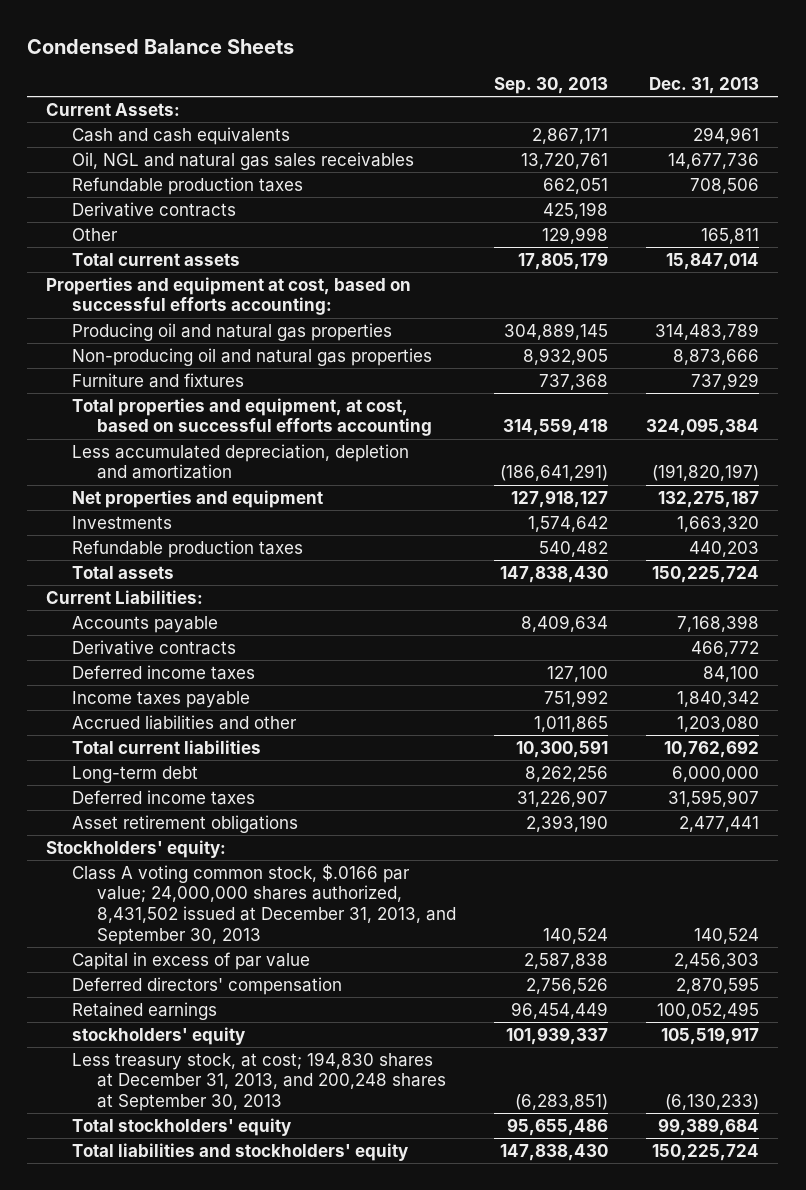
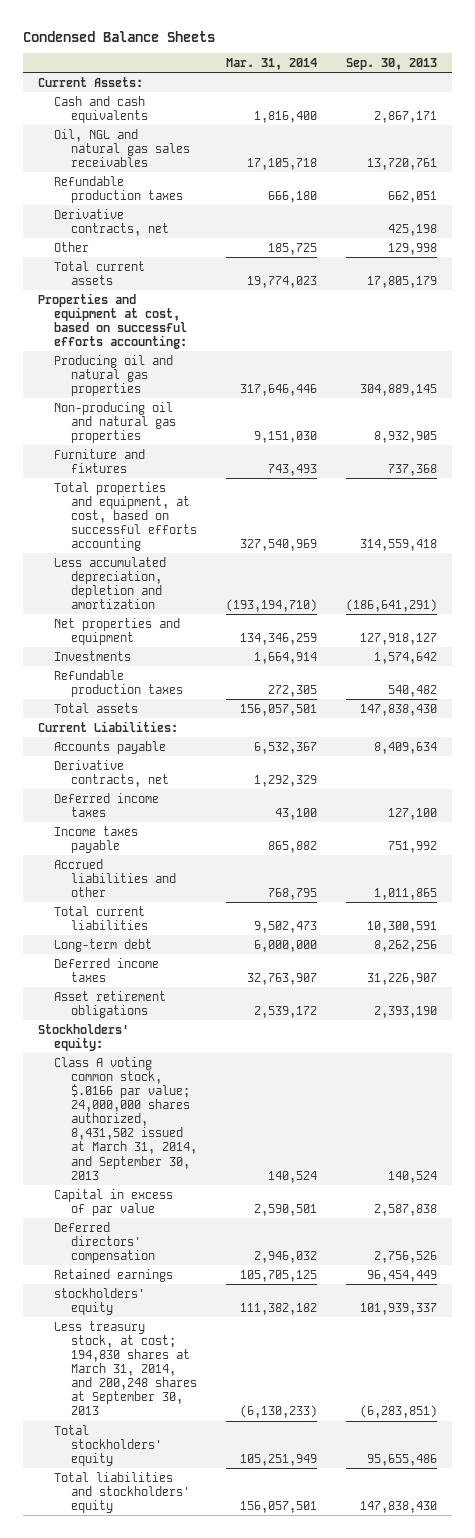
[649,77,760,95] Dec. 31, 2013 -> none
none -> [226,57,318,70] Mar. 31, 2014
[71,201,236,217] Derivative contracts -> [54,208,170,236] Derivative contracts, net
[71,639,236,655] Derivative contracts -> [54,759,170,787] Derivative contracts, net
[71,863,456,945] Class A voting common stock, $.0166 par value; 24,000,000 shares authorized, 8,431,502 issued at December 31, 2013, and September 30, 2013 -> [54,1056,198,1180] Class A voting common stock, $.0166 par value; 24,000,000 shares authorized, 8,431,502 issued at March 31, 2014, and September 30, 2013
[71,1051,446,1112] Less treasury stock, at cost; 194,830 shares at December 31, 2013, and 200,248 shares at September 30, 2013 -> [54,1320,198,1416] Less treasury stock, at cost; 194,830 shares at March 31, 2014, and 200,248 shares at September 30, 2013

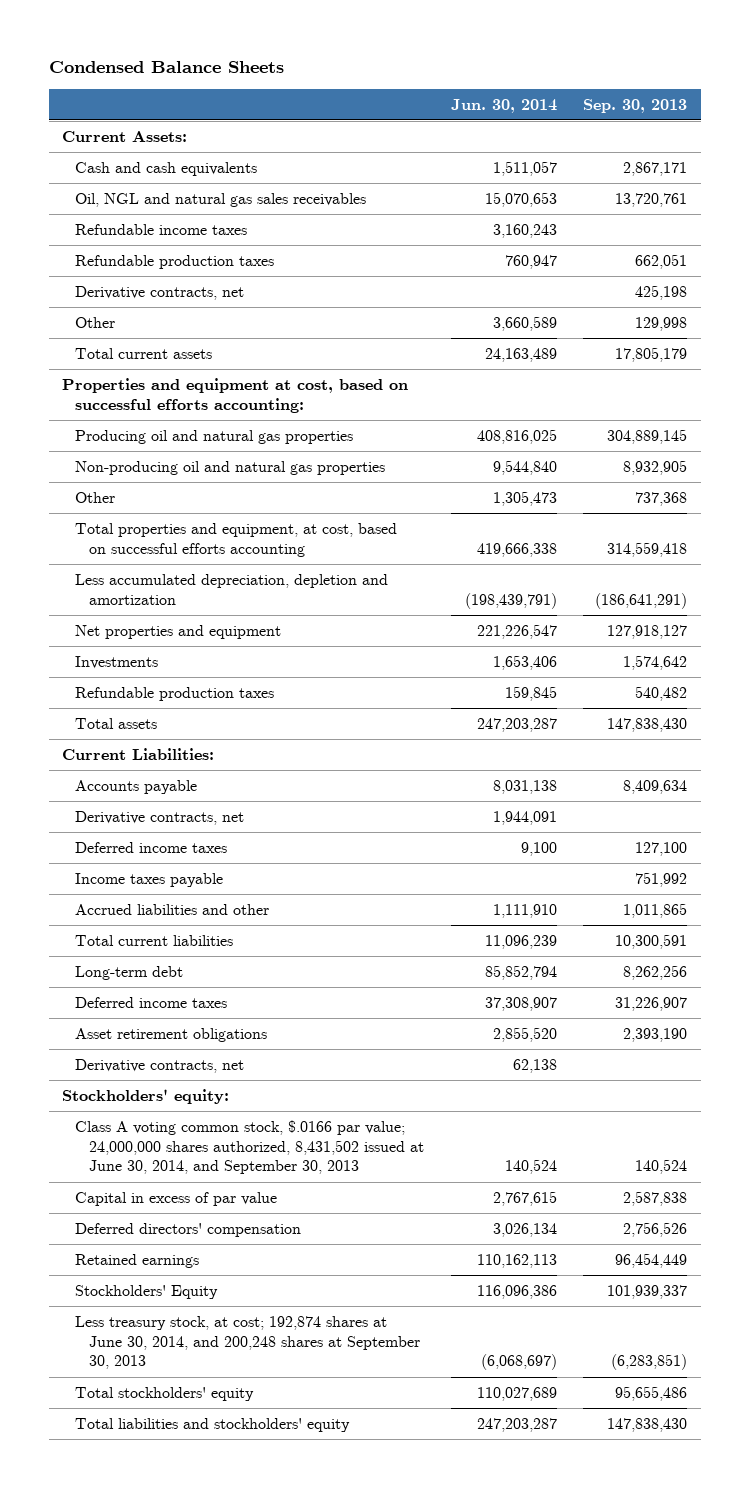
[226,57,318,70] Mar. 31, 2014 -> none
none -> [450,98,557,113] Jun. 30, 2014
none -> [75,224,248,236] Refundable income taxes
[54,448,146,473] Furniture and fixtures -> [75,492,116,504] Other
none -> [75,1059,245,1074] Derivative contracts, net
[54,1056,198,1180] Class A voting common stock, $.0166 par value; 24,000,000 shares authorized, 8,431,502 issued at March 31, 2014, and September 30, 2013 -> [75,1120,424,1175] Class A voting common stock, $.0166 par value; 24,000,000 shares authorized, 8,431,502 issued at June 30, 2014, and September 30, 2013
[54,1287,146,1315] stockholders' equity -> [75,1285,219,1300] Stockholders' Equity
[54,1320,198,1416] Less treasury stock, at cost; 194,830 shares at March 31, 2014, and 200,248 shares at September 30, 2013 -> [75,1316,420,1370] Less treasury stock, at cost; 192,874 shares at June 30, 2014, and 200,248 shares at September 30, 2013

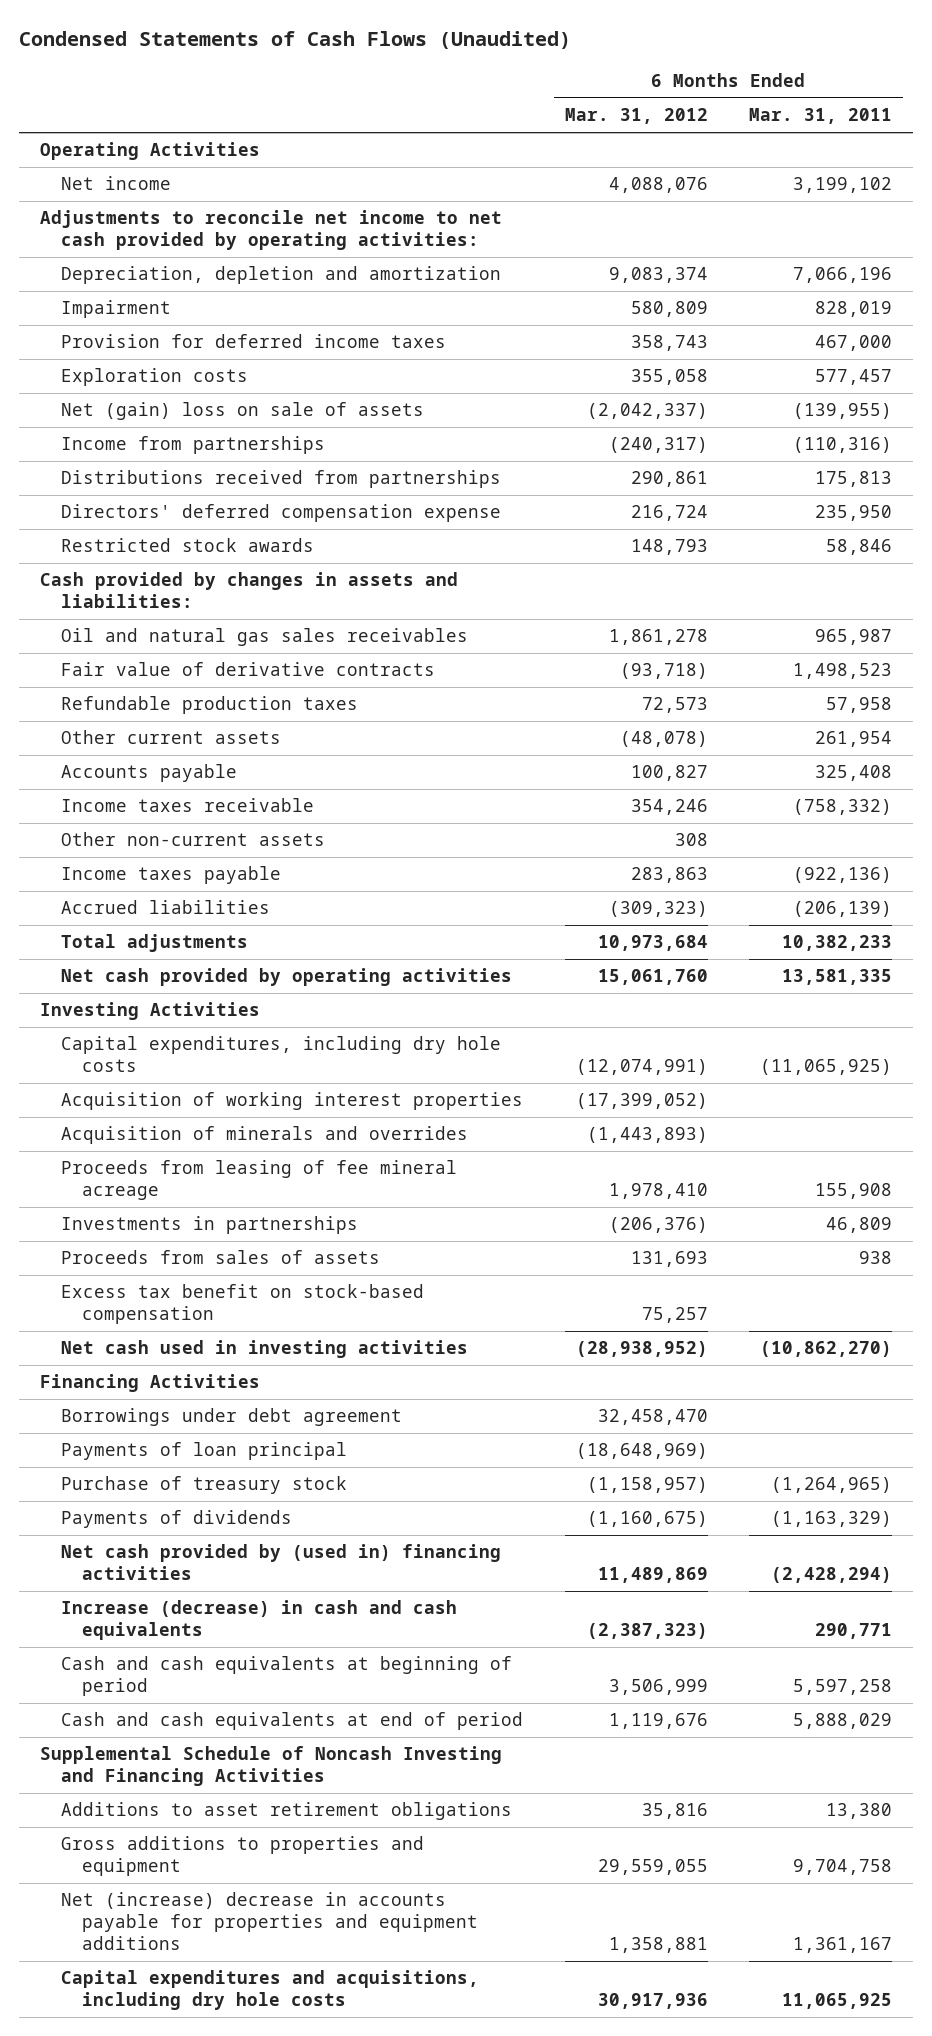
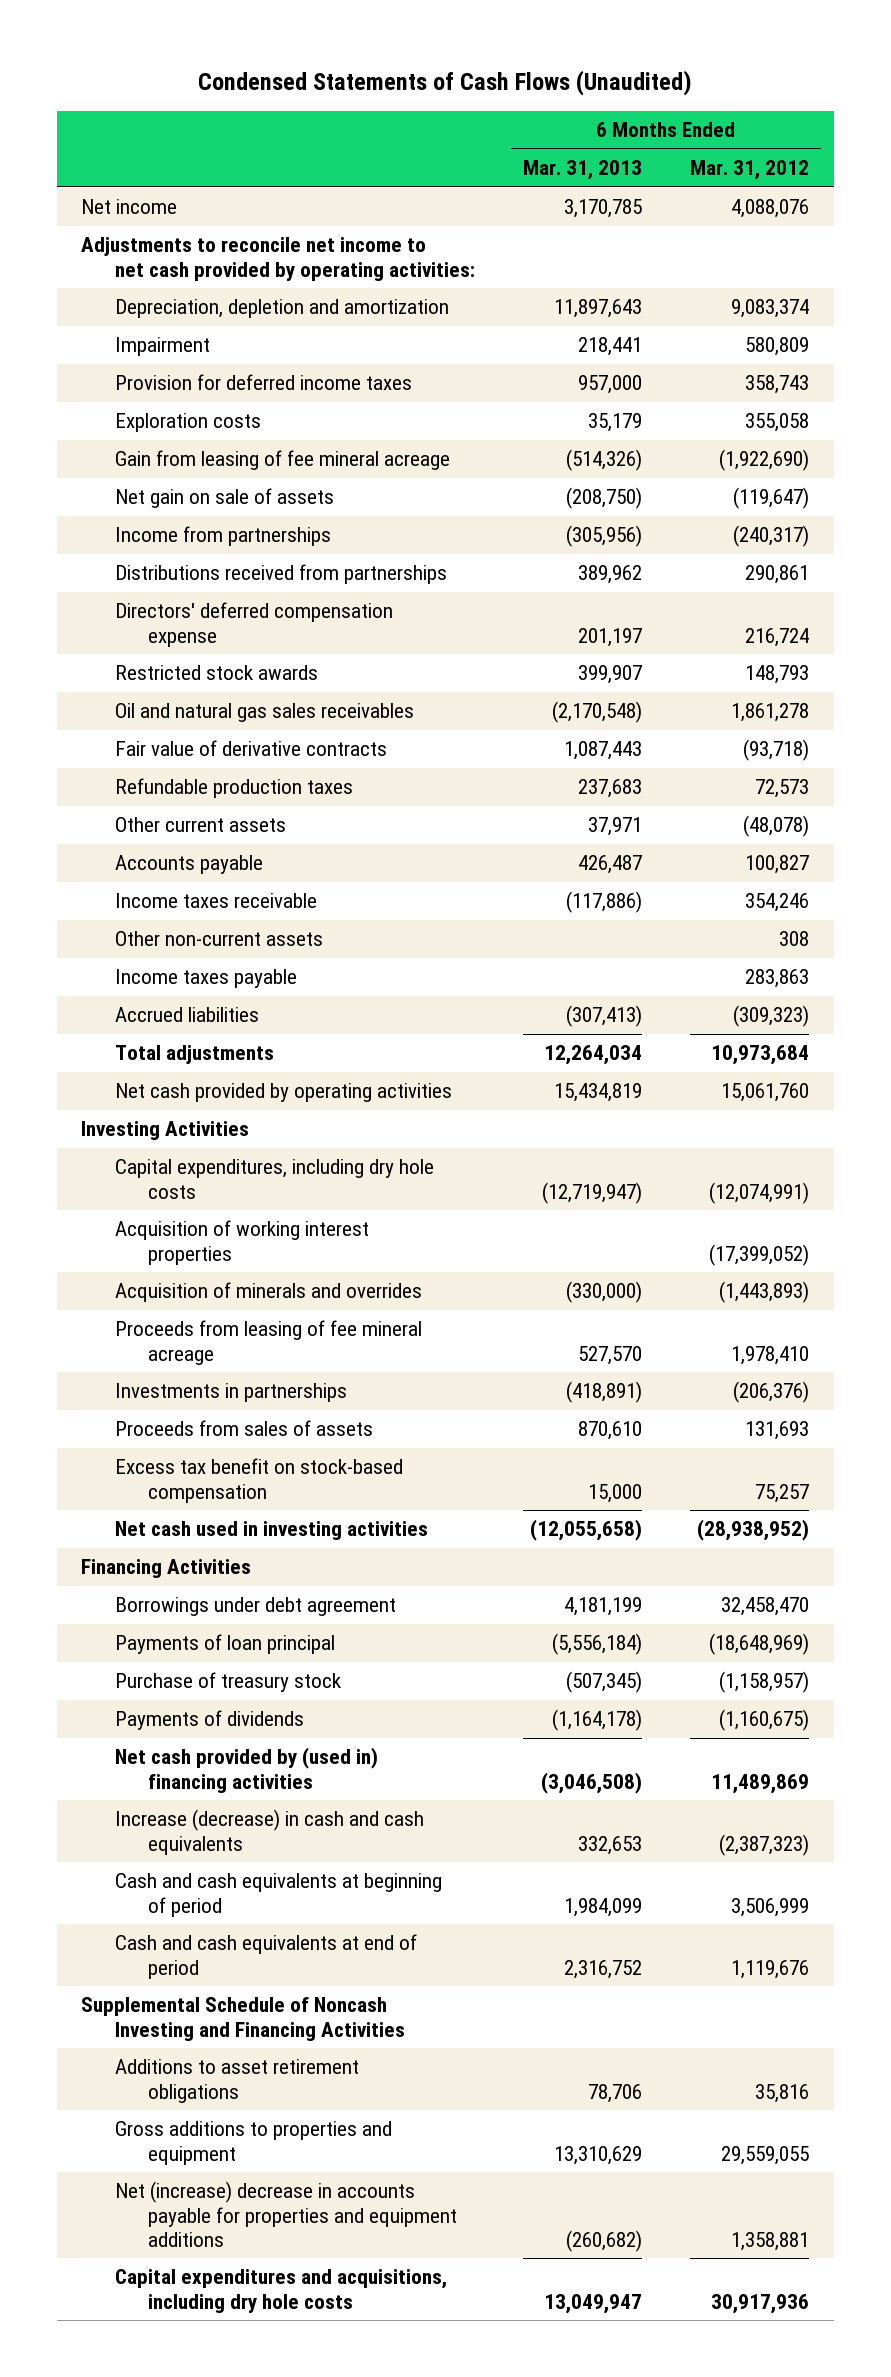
[749,108,893,125] Mar. 31, 2011 -> none
none -> [523,160,643,181] Mar. 31, 2013
[40,142,261,161] Operating Activities -> none
none -> [114,450,450,471] Gain from leasing of fee mineral acreage
[60,402,424,421] Net (gain) loss on sale of assets -> [114,488,334,509] Net gain on sale of assets
[586,403,708,420] (2,042,337) -> [733,487,810,510] (119,647)
[40,572,459,609] Cash provided by changes in assets and liabilities: -> none

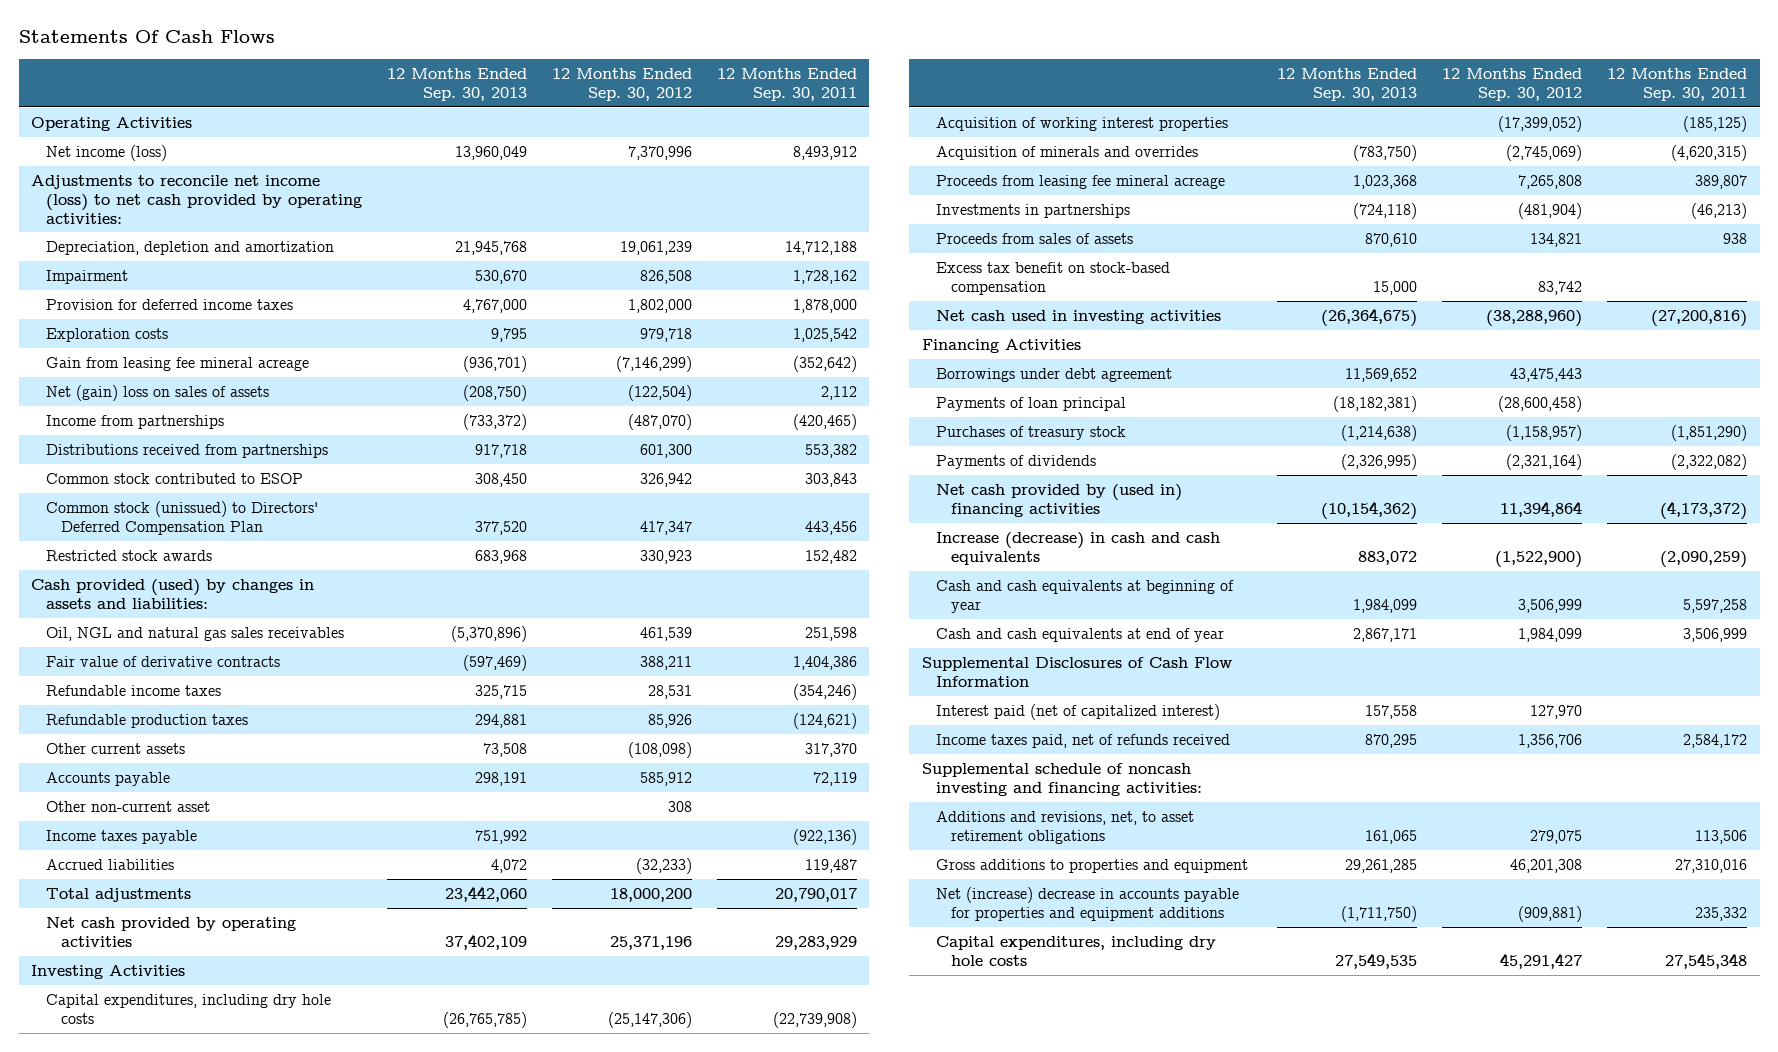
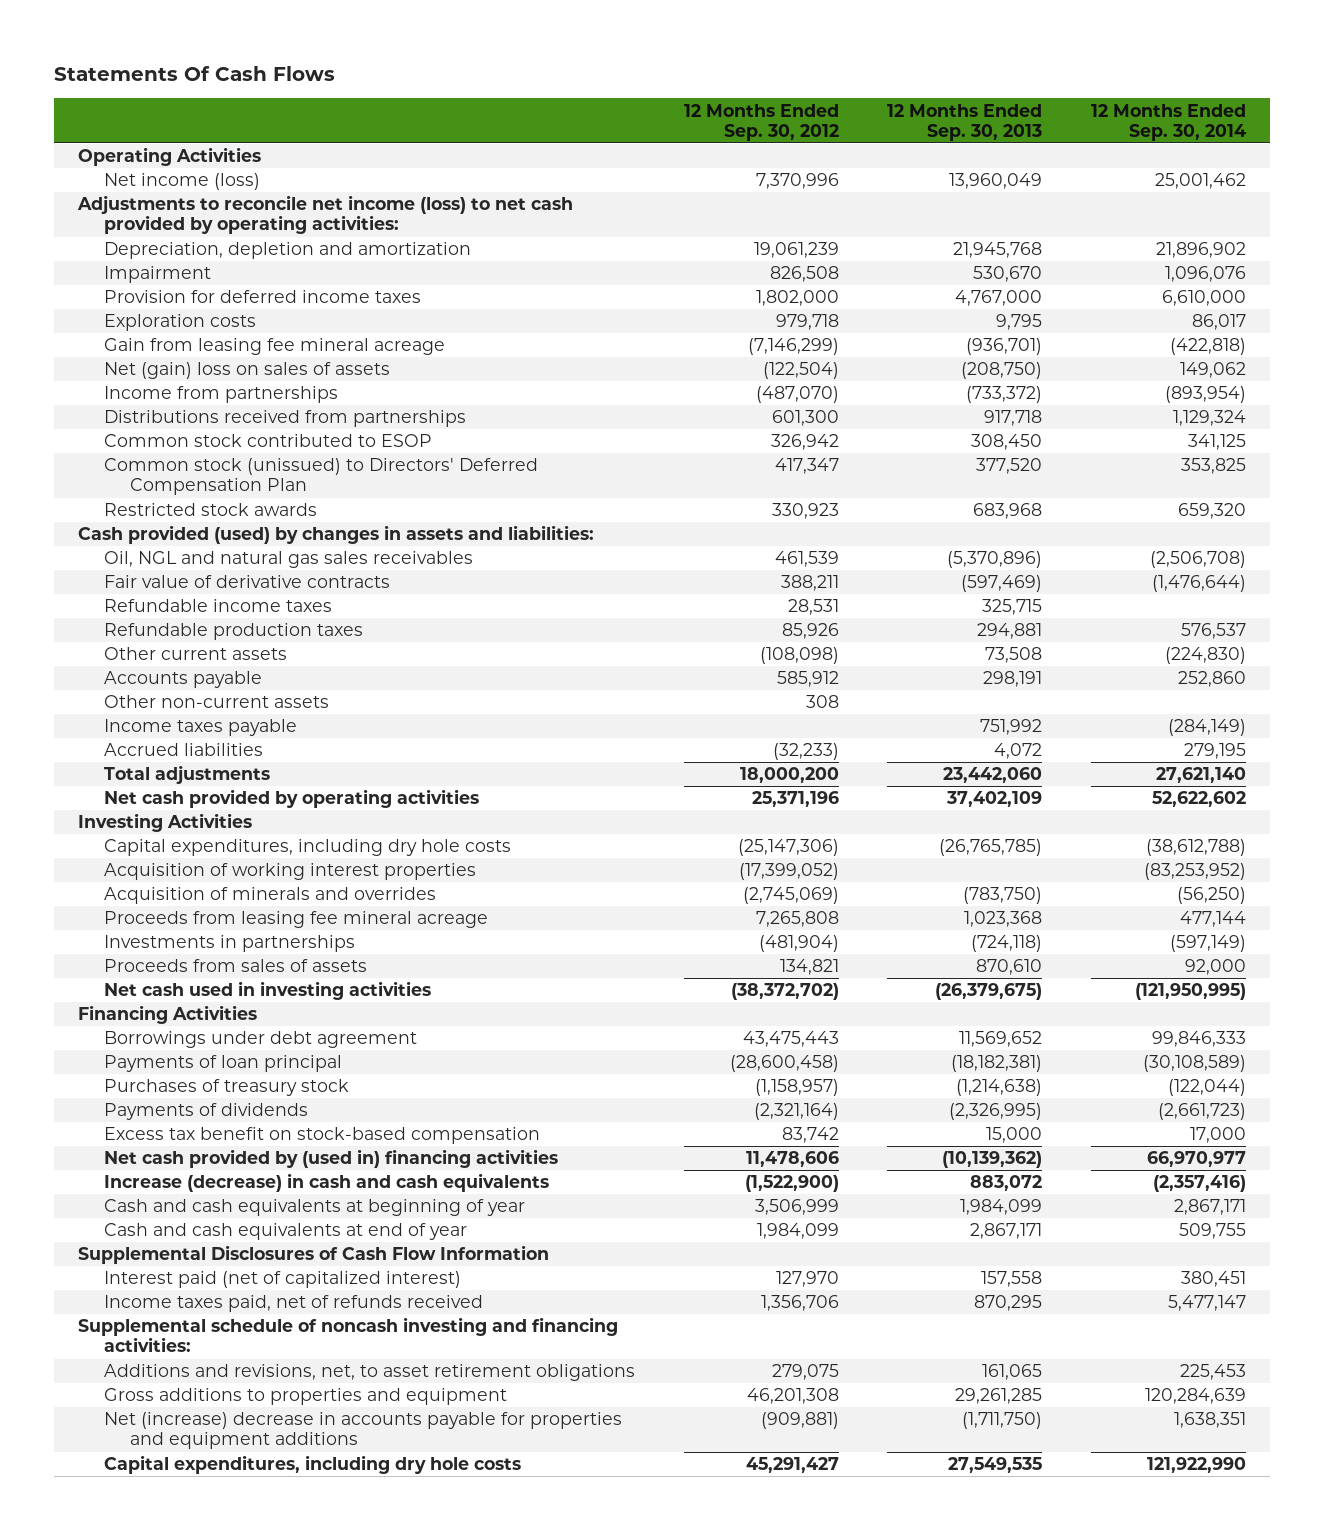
[716,67,857,101] 12 Months Ended Sep. 30, 2011 -> none
none -> [1090,103,1246,141] 12 Months Ended Sep. 30, 2014
[45,800,210,812] Other non-current asset -> [103,695,329,709] Other non-current assets
[1321,307,1418,327] (26,364,675) -> [935,983,1043,1001] (26,379,675)
[1486,309,1583,327] (38,288,960) -> [730,983,839,1001] (38,372,702)
[936,261,1171,295] Excess tax benefit on stock-based compensation -> [103,1127,540,1145] Excess tax benefit on stock-based compensation
[1321,500,1418,520] (10,154,362) -> [942,1151,1043,1169] (10,139,362)
[1500,500,1583,517] 11,394,864 -> [745,1151,839,1168] 11,478,606

